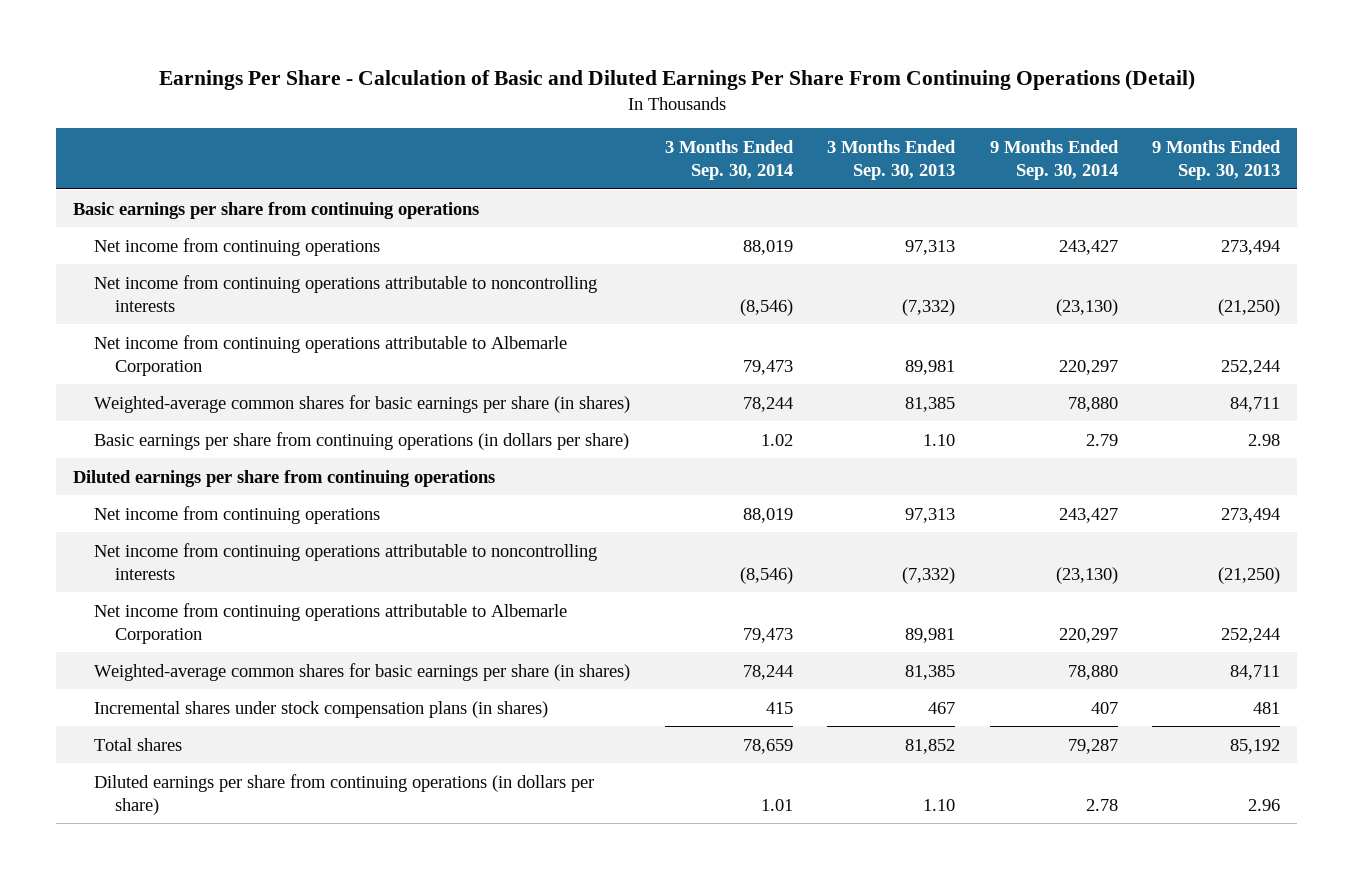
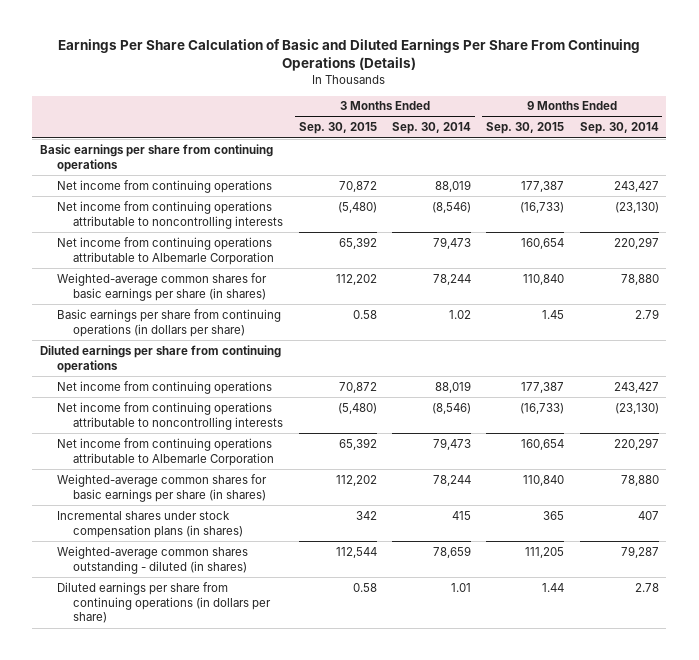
[158,69,1195,90] Earnings Per Share - Calculation of Basic and Diluted Earnings Per Share From Continuing Operations (Detail) -> [58,39,641,72] Earnings Per Share Calculation of Basic and Diluted Earnings Per Share From Continuing Operations (Details)
[827,140,957,180] 3 Months Ended Sep. 30, 2013 -> none
[1152,140,1282,180] 9 Months Ended Sep. 30, 2013 -> none
none -> [298,122,377,135] Sep. 30, 2015
none -> [486,122,565,135] Sep. 30, 2015
[94,737,183,751] Total shares -> [56,545,248,574] Weighted-average common shares outstanding - diluted (in shares)

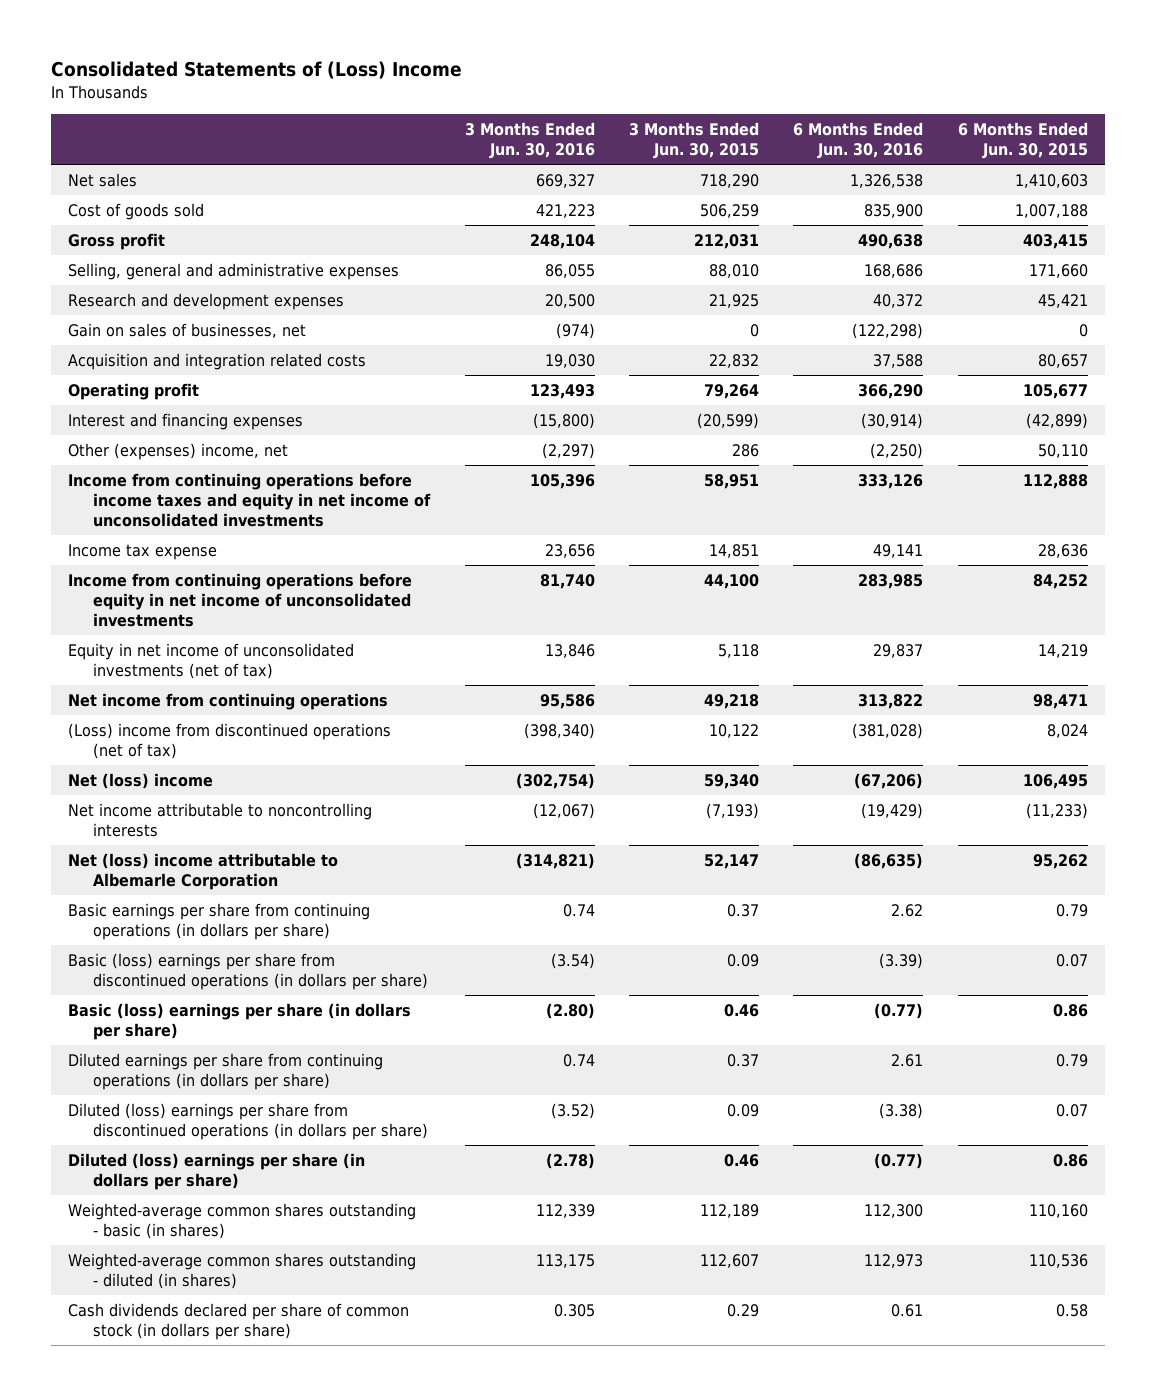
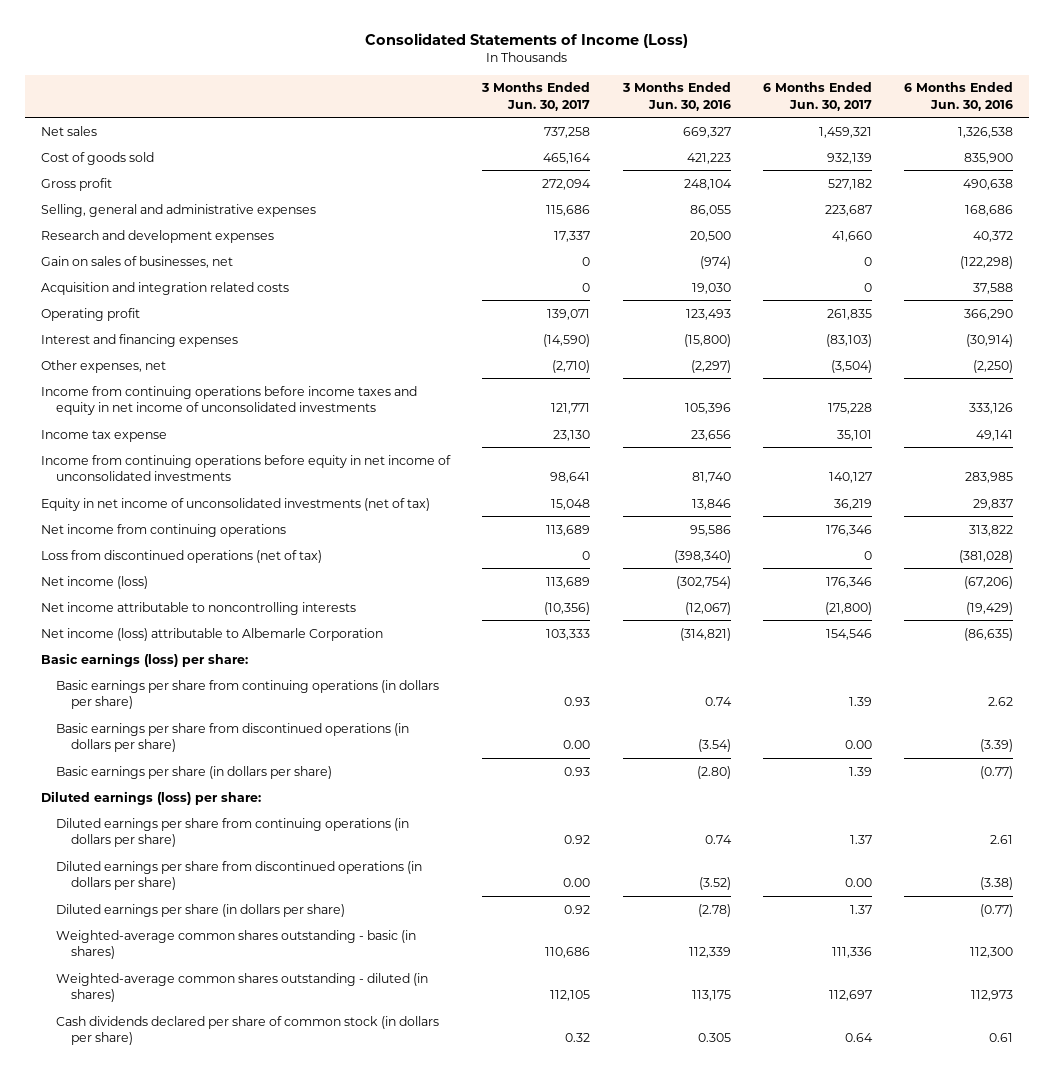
[50,61,462,80] Consolidated Statements of (Loss) Income -> [365,32,689,48] Consolidated Statements of Income (Loss)
[629,122,760,160] 3 Months Ended Jun. 30, 2015 -> none
[957,122,1088,160] 6 Months Ended Jun. 30, 2015 -> none
none -> [481,82,591,111] 3 Months Ended Jun. 30, 2017
none -> [762,82,872,111] 6 Months Ended Jun. 30, 2017
[68,442,289,460] Other (expenses) income, net -> [41,359,167,373] Other expenses, net
[68,722,392,759] (Loss) income from discontinued operations (net of tax) -> [41,549,323,563] Loss from discontinued operations (net of tax)
[68,772,214,789] Net (loss) income -> [41,575,149,589] Net income (loss)
[68,852,339,890] Net (loss) income attributable to Albemarle Corporation -> [41,627,384,641] Net income (loss) attributable to Albemarle Corporation
none -> [41,652,249,667] Basic earnings (loss) per share:
[68,952,429,990] Basic (loss) earnings per share from discontinued operations (in dollars per share) -> [56,722,410,753] Basic earnings per share from discontinued operations (in dollars per share)
[68,1002,412,1040] Basic (loss) earnings per share (in dollars per share) -> [56,765,333,779] Basic earnings per share (in dollars per share)
none -> [41,790,262,805] Diluted earnings (loss) per share:
[68,1102,429,1140] Diluted (loss) earnings per share from discontinued operations (in dollars per share) -> [56,860,423,891] Diluted earnings per share from discontinued operations (in dollars per share)
[68,1152,366,1190] Diluted (loss) earnings per share (in dollars per share) -> [56,903,346,917] Diluted earnings per share (in dollars per share)

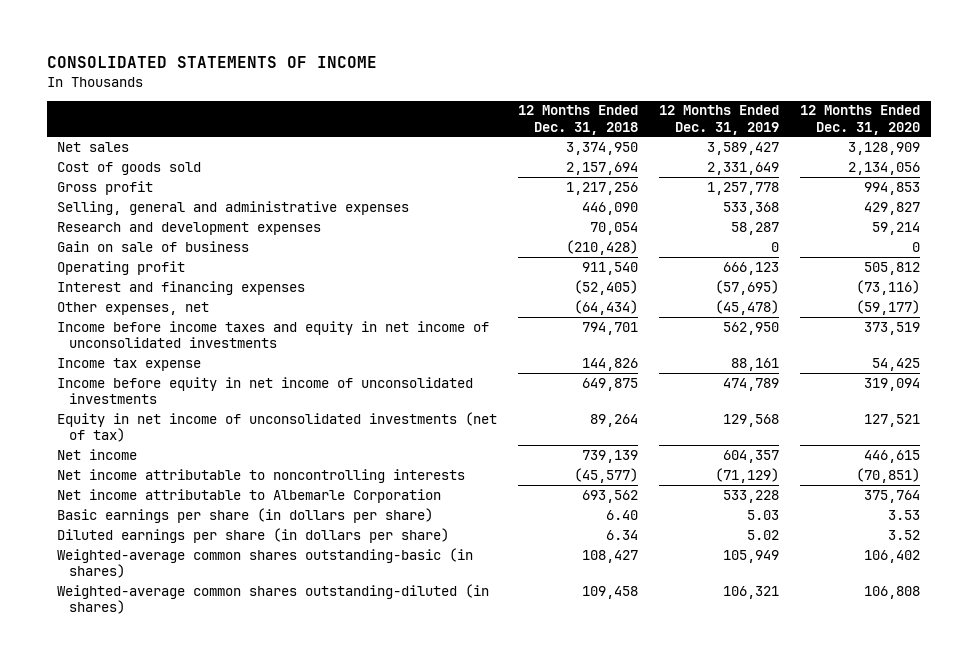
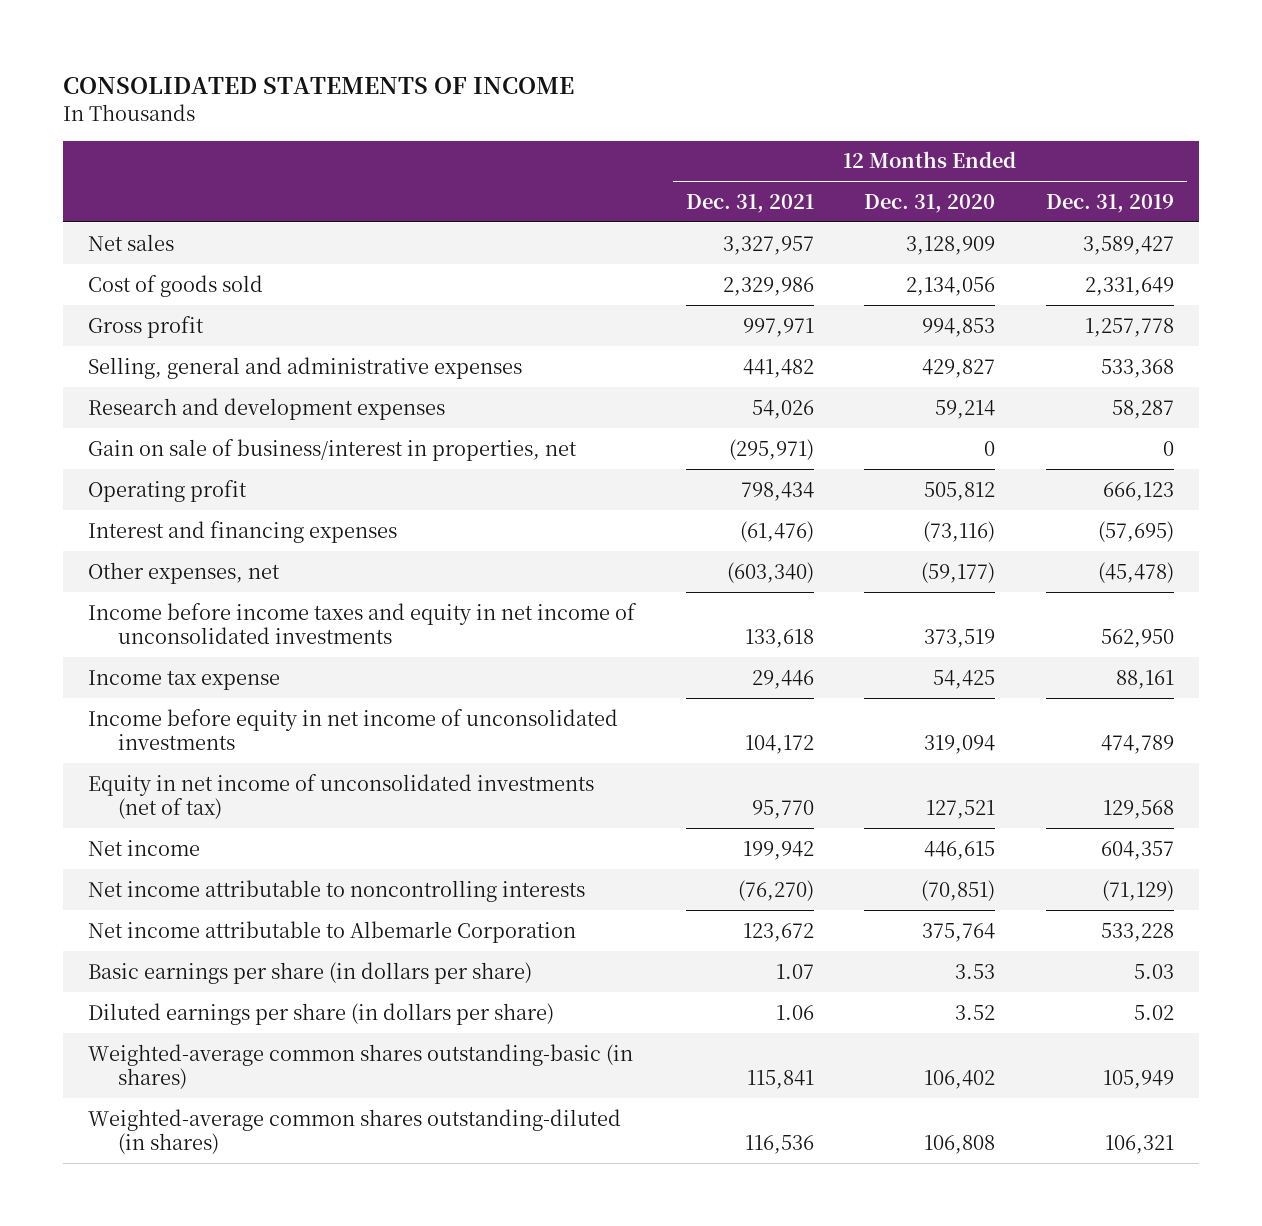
[518,105,639,135] 12 Months Ended Dec. 31, 2018 -> none
none -> [685,193,814,213] Dec. 31, 2021
[57,240,250,252] Gain on sale of business -> [88,438,578,461] Gain on sale of business/interest in properties, net

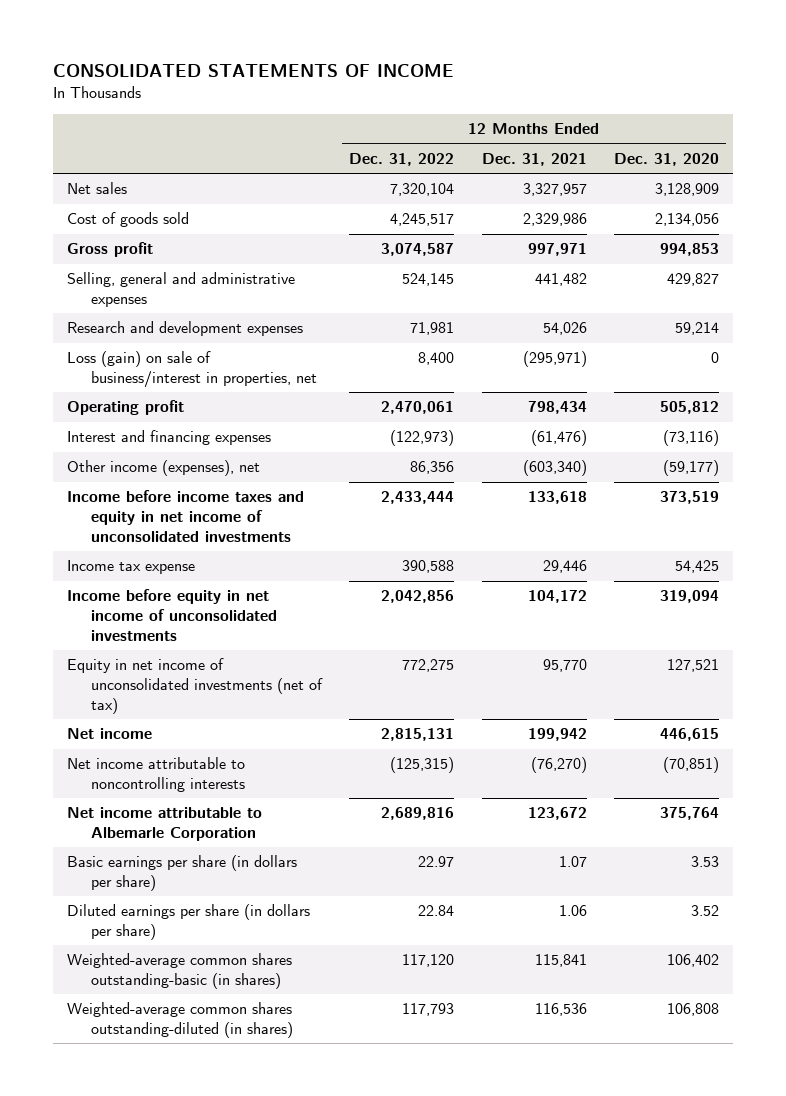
[1046,193,1175,213] Dec. 31, 2019 -> none
none -> [349,153,455,167] Dec. 31, 2022
[88,438,578,461] Gain on sale of business/interest in properties, net -> [66,351,317,389] Loss (gain) on sale of business/interest in properties, net
[88,561,281,584] Other expenses, net -> [66,460,260,477] Other income (expenses), net

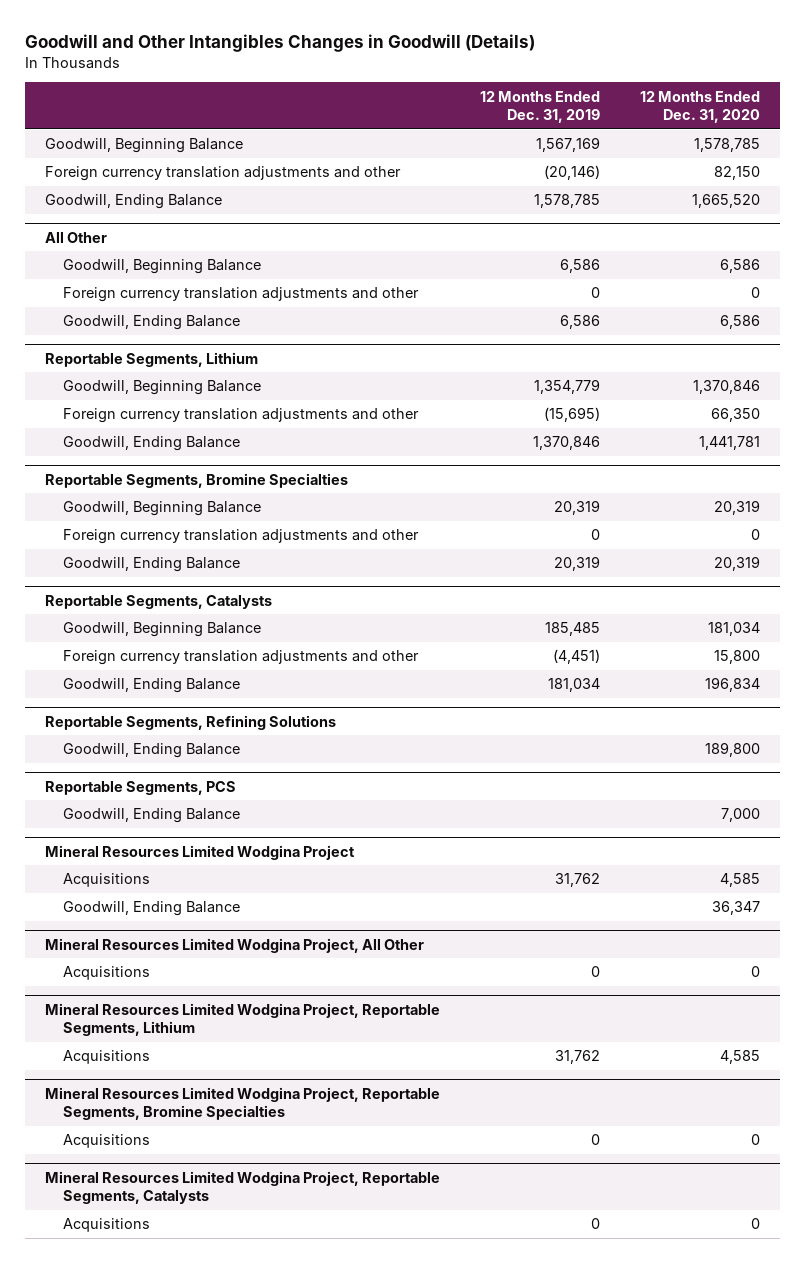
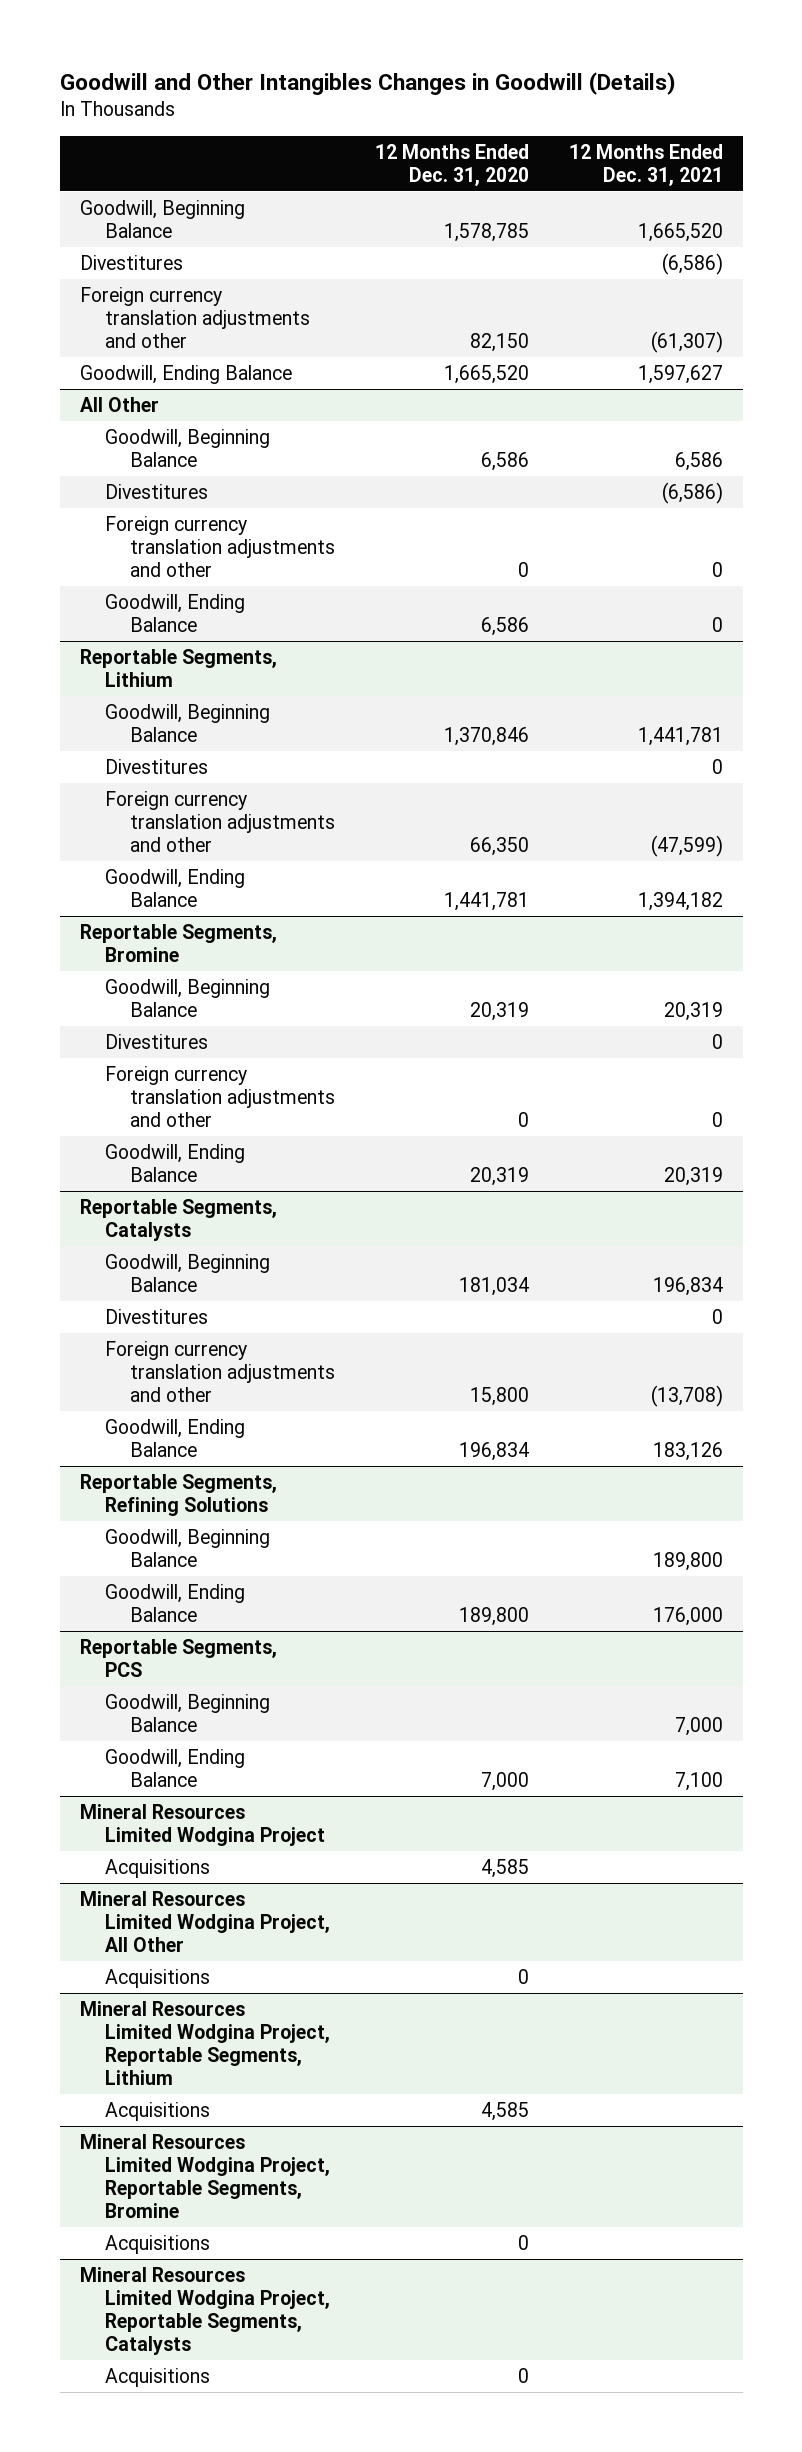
[480,90,601,124] 12 Months Ended Dec. 31, 2019 -> none
none -> [568,143,723,186] 12 Months Ended Dec. 31, 2021
none -> [79,255,183,271] Divestitures
none -> [104,484,208,500] Divestitures
none -> [104,759,208,775] Divestitures
[45,472,349,488] Reportable Segments, Bromine Specialties -> [79,924,277,963] Reportable Segments, Bromine
none -> [104,1034,208,1050] Divestitures
none -> [104,1309,208,1325] Divestitures
none -> [104,1529,270,1568] Goodwill, Beginning Balance
none -> [104,1694,270,1733] Goodwill, Beginning Balance
[63,901,241,917] Goodwill, Ending Balance -> none
[45,1086,441,1121] Mineral Resources Limited Wodgina Project, Reportable Segments, Bromine Specialties -> [79,2134,330,2218] Mineral Resources Limited Wodgina Project, Reportable Segments, Bromine

